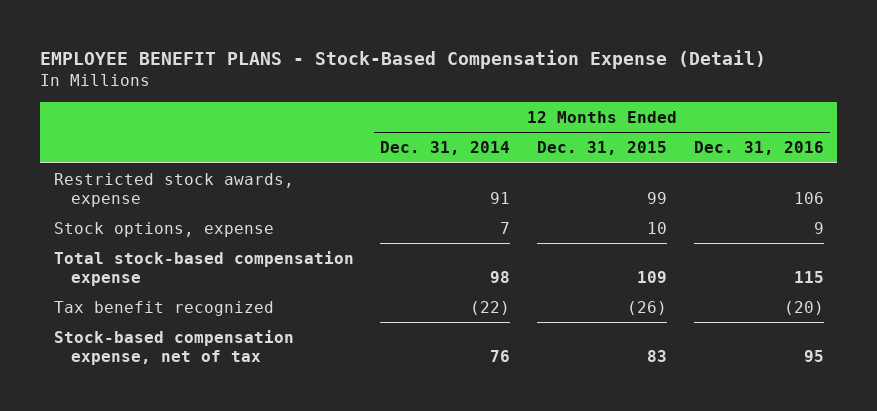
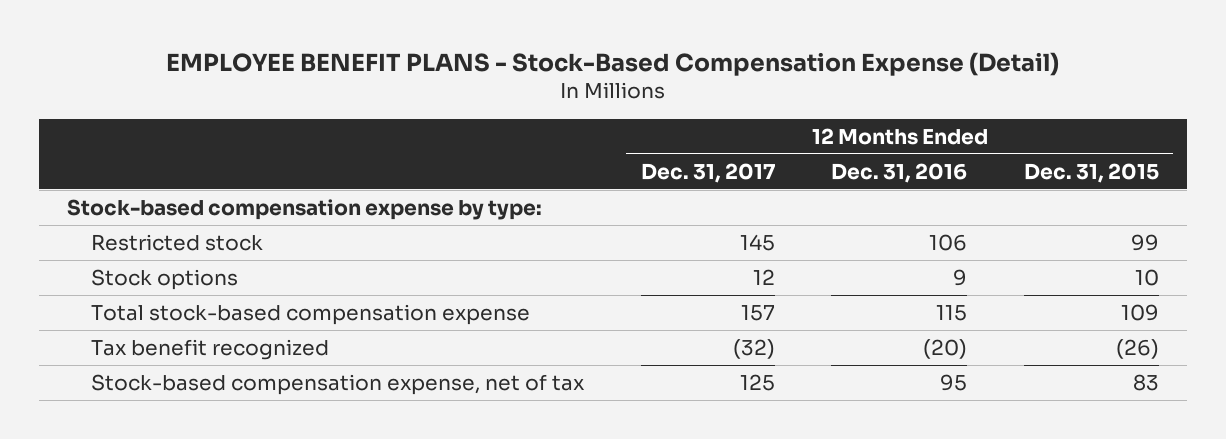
[380,141,511,156] Dec. 31, 2014 -> none
none -> [640,162,775,183] Dec. 31, 2017
none -> [67,198,543,220] Stock-based compensation expense by type:
[53,172,294,208] Restricted stock awards, expense -> [91,233,264,251] Restricted stock
[53,221,274,237] Stock options, expense -> [91,268,239,290] Stock options

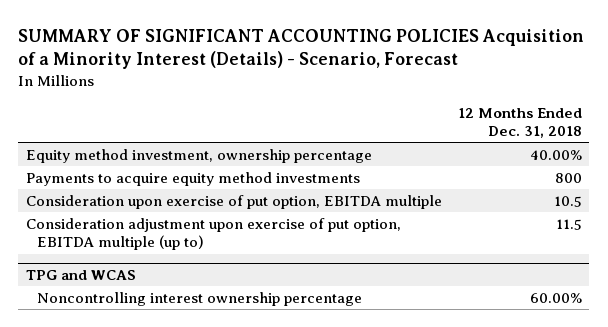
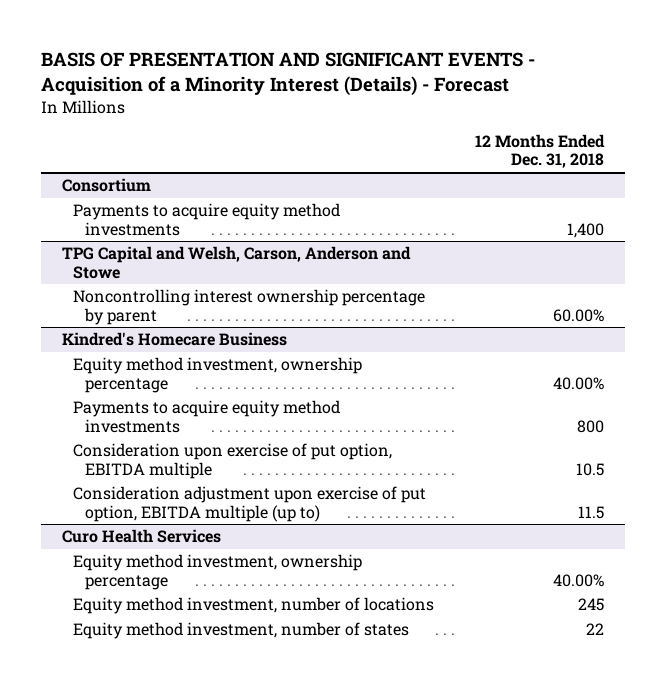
[18,28,585,70] SUMMARY OF SIGNIFICANT ACCOUNTING POLICIES Acquisition of a Minority Interest (Details) - Scenario, Forecast -> [41,52,536,97] BASIS OF PRESENTATION AND SIGNIFICANT EVENTS - Acquisition of a Minority Interest (Details) - Forecast
none -> [61,178,151,193] Consortium
none -> [73,203,341,236] Payments to acquire equity method investments
none -> [61,246,411,279] TPG Capital and Welsh, Carson, Anderson and Stowe
none -> [73,289,426,325] Noncontrolling interest ownership percentage by parent
none -> [61,332,287,347] Kindred's Homecare Business
[25,270,136,281] TPG and WCAS -> none
[37,291,363,306] Noncontrolling interest ownership percentage -> none
none -> [61,529,221,544] Curo Health Services
none -> [73,554,363,590] Equity method investment, ownership percentage
none -> [73,597,435,615] Equity method investment, number of locations
none -> [73,622,410,640] Equity method investment, number of states

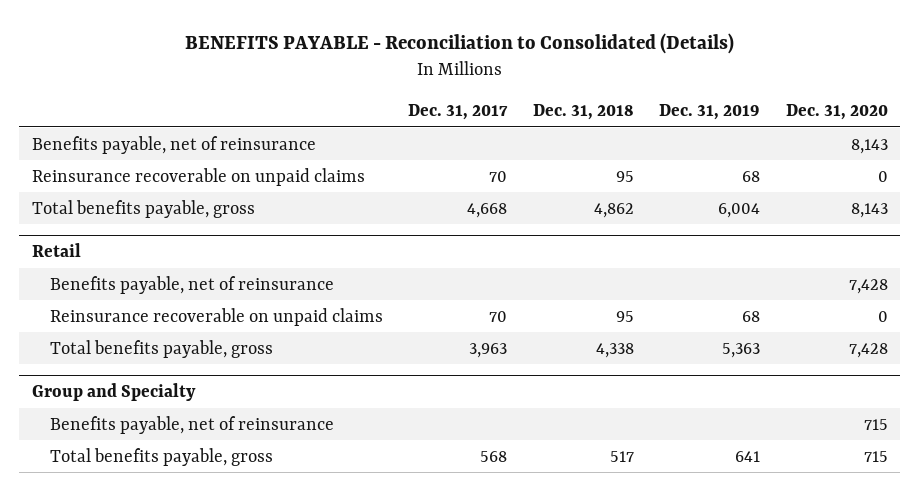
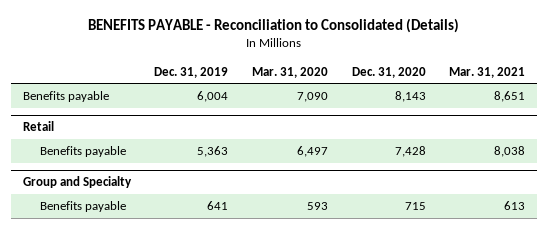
[408,104,509,121] Dec. 31, 2017 -> none
[532,104,634,121] Dec. 31, 2018 -> none
none -> [252,66,329,78] Mar. 31, 2020
none -> [449,66,526,78] Mar. 31, 2021
[31,135,316,154] Benefits payable, net of reinsurance -> none
[31,167,365,186] Reinsurance recoverable on unpaid claims -> none
[31,199,255,218] Total benefits payable, gross -> [22,90,109,102] Benefits payable
[49,275,334,294] Benefits payable, net of reinsurance -> none
[49,307,383,326] Reinsurance recoverable on unpaid claims -> none
[49,339,273,358] Total benefits payable, gross -> [39,145,126,157] Benefits payable
[49,415,334,434] Benefits payable, net of reinsurance -> none
[49,447,273,466] Total benefits payable, gross -> [39,200,126,212] Benefits payable

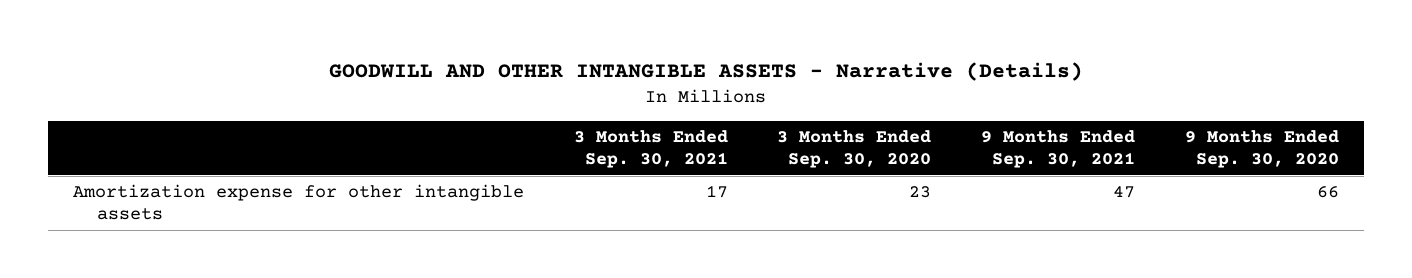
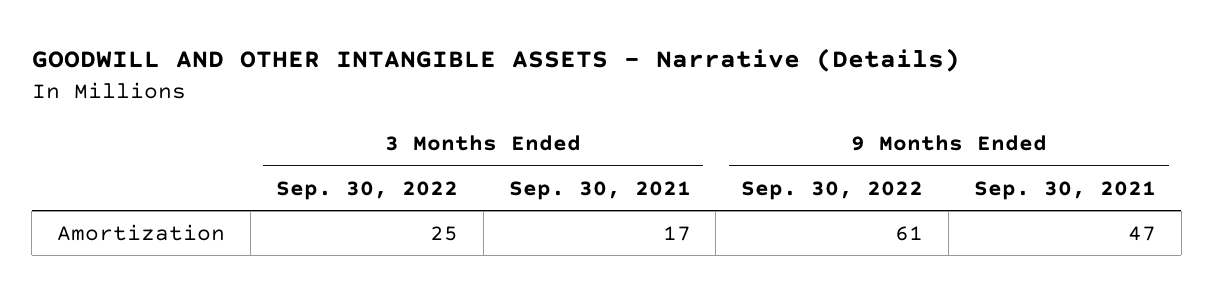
[777,130,932,169] 3 Months Ended Sep. 30, 2020 -> none
[1184,130,1339,169] 9 Months Ended Sep. 30, 2020 -> none
none -> [275,180,458,200] Sep. 30, 2022
none -> [741,180,924,200] Sep. 30, 2022
[72,184,524,221] Amortization expense for other intangible assets -> [57,223,226,241] Amortization

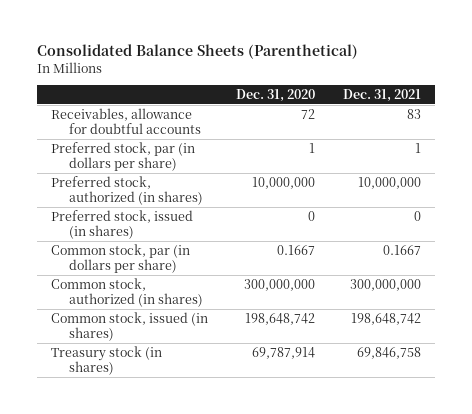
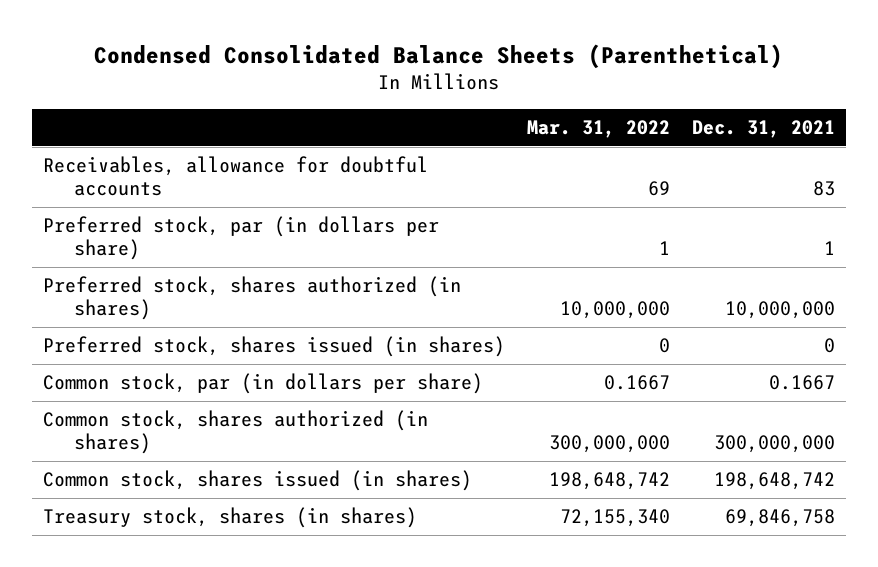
[36,44,358,60] Consolidated Balance Sheets (Parenthetical) -> [93,43,783,69] Condensed Consolidated Balance Sheets (Parenthetical)
[236,89,316,103] Dec. 31, 2020 -> none
none -> [526,120,670,139] Mar. 31, 2022
[50,175,203,206] Preferred stock, authorized (in shares) -> [42,276,461,321] Preferred stock, shares authorized (in shares)
[50,209,193,240] Preferred stock, issued (in shares) -> [42,336,505,358] Preferred stock, shares issued (in shares)
[50,277,203,308] Common stock, authorized (in shares) -> [42,410,428,455] Common stock, shares authorized (in shares)
[50,311,208,342] Common stock, issued (in shares) -> [42,470,472,492] Common stock, shares issued (in shares)
[50,345,162,376] Treasury stock (in shares) -> [42,507,417,529] Treasury stock, shares (in shares)

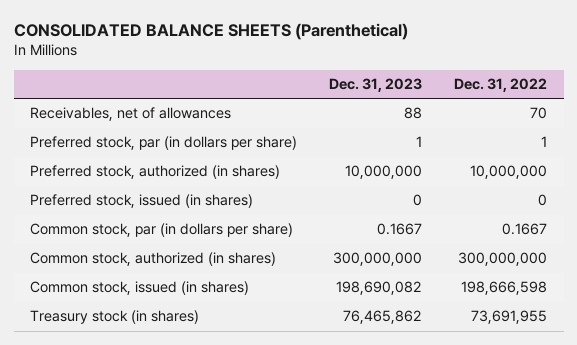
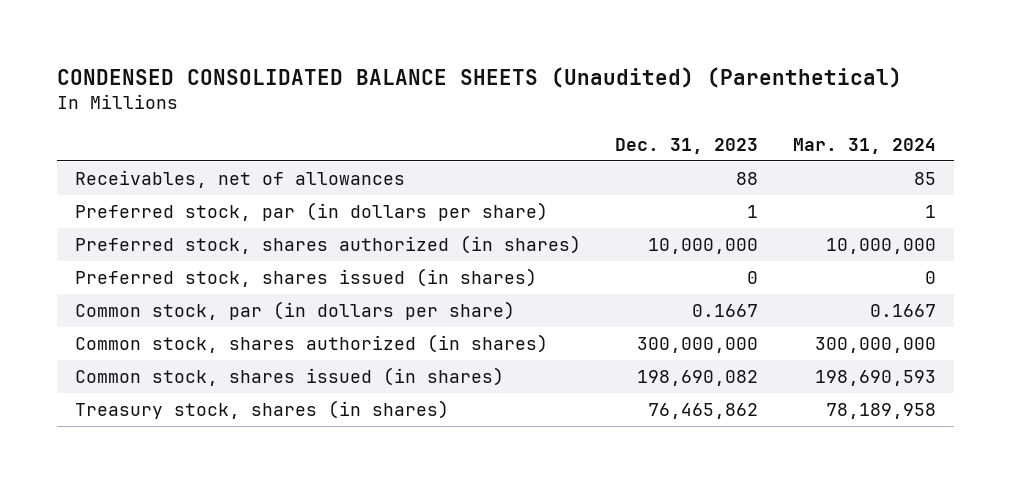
[13,23,408,41] CONSOLIDATED BALANCE SHEETS (Parenthetical) -> [57,67,903,89] CONDENSED CONSOLIDATED BALANCE SHEETS (Unaudited) (Parenthetical)
[454,77,548,92] Dec. 31, 2022 -> none
none -> [793,137,937,154] Mar. 31, 2024
[30,165,281,180] Preferred stock, authorized (in shares) -> [74,235,581,255] Preferred stock, shares authorized (in shares)
[30,194,254,209] Preferred stock, issued (in shares) -> [74,268,537,288] Preferred stock, shares issued (in shares)
[30,252,277,267] Common stock, authorized (in shares) -> [74,334,548,354] Common stock, shares authorized (in shares)
[30,281,250,296] Common stock, issued (in shares) -> [74,367,504,387] Common stock, shares issued (in shares)
[30,310,200,325] Treasury stock (in shares) -> [74,400,449,420] Treasury stock, shares (in shares)

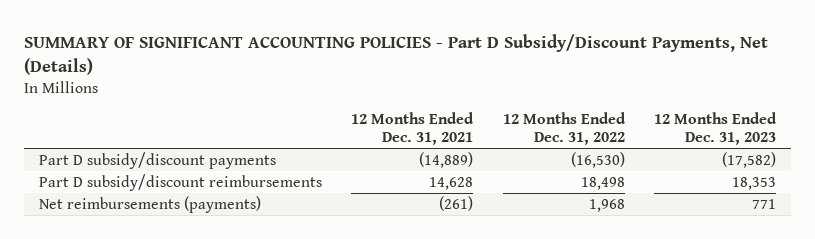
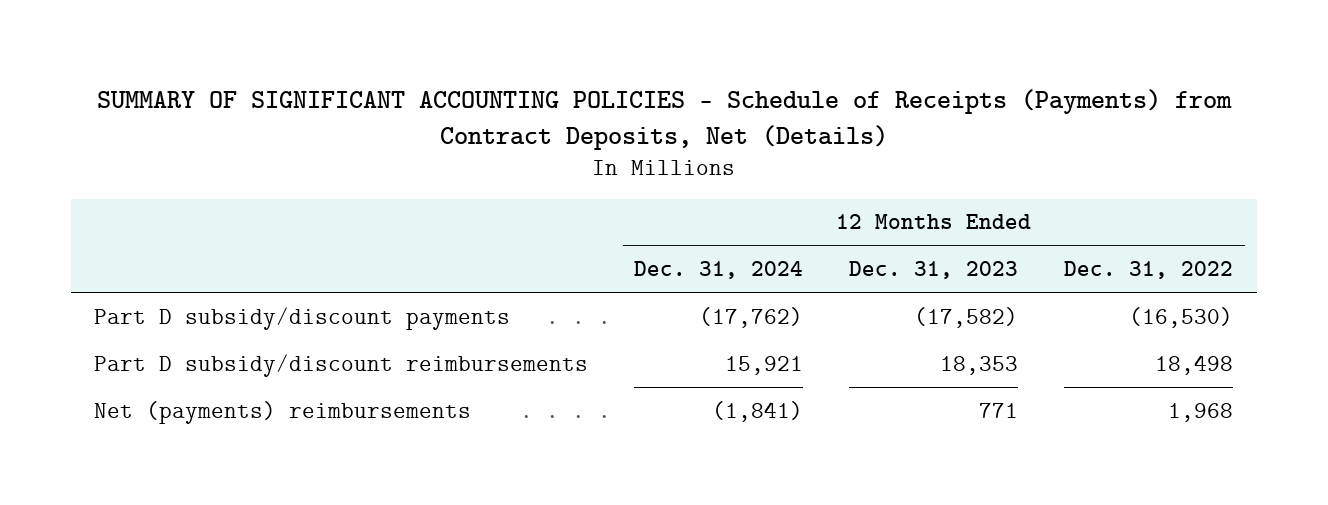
[24,34,769,76] SUMMARY OF SIGNIFICANT ACCOUNTING POLICIES - Part D Subsidy/Discount Payments, Net (Details) -> [96,88,1232,150] SUMMARY OF SIGNIFICANT ACCOUNTING POLICIES - Schedule of Receipts (Payments) from Contract Deposits, Net (Details)
[351,112,475,146] 12 Months Ended Dec. 31, 2021 -> none
none -> [634,261,804,280] Dec. 31, 2024
[38,195,261,213] Net reimbursements (payments) -> [94,400,472,424] Net (payments) reimbursements

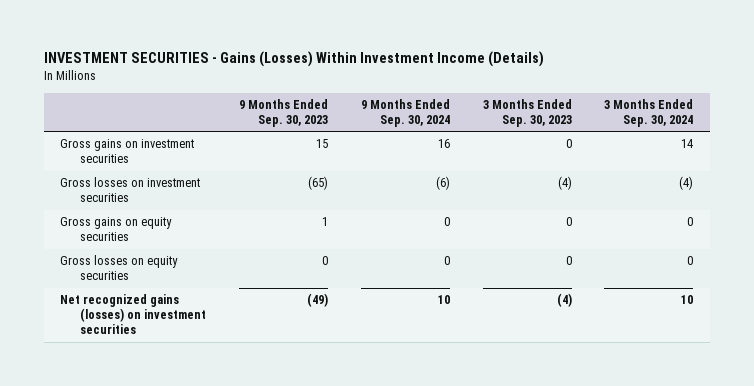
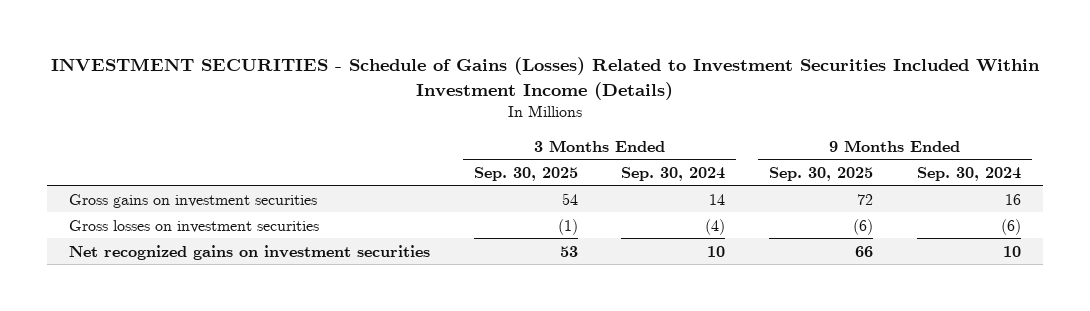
[43,51,544,68] INVESTMENT SECURITIES - Gains (Losses) Within Investment Income (Details) -> [50,57,1040,100] INVESTMENT SECURITIES - Schedule of Gains (Losses) Related to Investment Securities Included Within Investment Income (Details)
[238,99,328,127] 9 Months Ended Sep. 30, 2023 -> none
[482,99,572,127] 3 Months Ended Sep. 30, 2023 -> none
none -> [473,166,578,181] Sep. 30, 2025
none -> [769,166,874,181] Sep. 30, 2025
[60,217,173,242] Gross gains on equity securities -> none
[60,255,179,281] Gross losses on equity securities -> none
[60,294,206,335] Net recognized gains (losses) on investment securities -> [68,244,430,260] Net recognized gains on investment securities

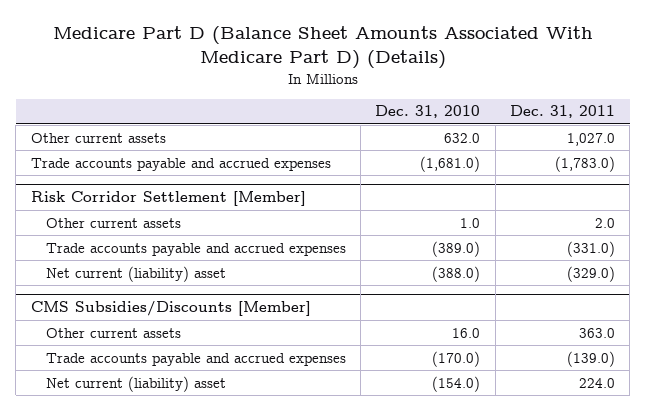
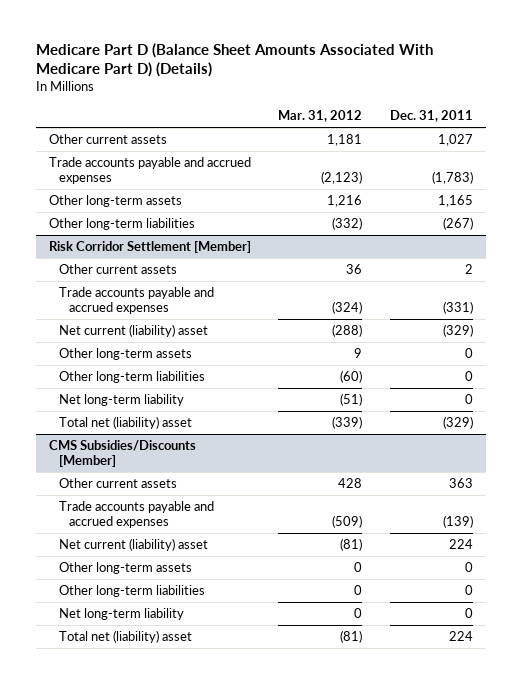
[375,105,481,119] Dec. 31, 2010 -> none
none -> [278,109,363,122] Mar. 31, 2012
[566,132,615,146] 1,027.0 -> [437,134,473,147] 1,027
[554,155,615,172] (1,783.0) -> [431,171,473,185] (1,783)
none -> [49,195,183,208] Other long-term assets
none -> [49,218,196,231] Other long-term liabilities
[594,217,615,228] 2.0 -> [464,264,473,275] 2
[566,240,615,257] (331.0) -> [442,301,473,315] (331)
[566,265,615,282] (329.0) -> [442,324,473,338] (329)
none -> [59,348,193,361] Other long-term assets
none -> [59,371,206,384] Other long-term liabilities
none -> [59,394,185,407] Net long-term liability
none -> [59,416,193,430] Total net (liability) asset
[578,327,615,338] 363.0 -> [448,478,473,489] 363
[566,350,615,367] (139.0) -> [442,515,473,529] (139)
[578,377,615,388] 224.0 -> [448,539,473,550] 224
none -> [59,562,193,575] Other long-term assets
none -> [59,585,206,598] Other long-term liabilities
none -> [59,608,185,621] Net long-term liability
none -> [59,630,193,644] Total net (liability) asset

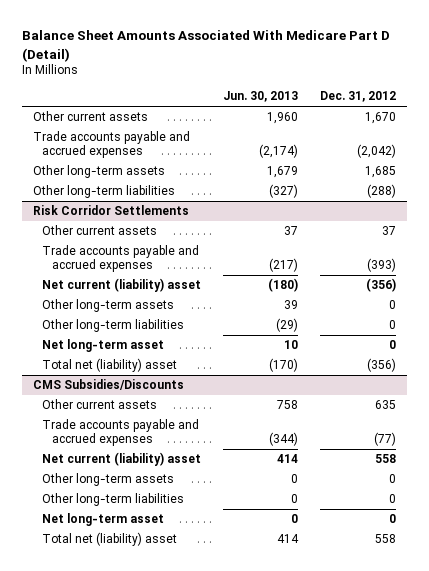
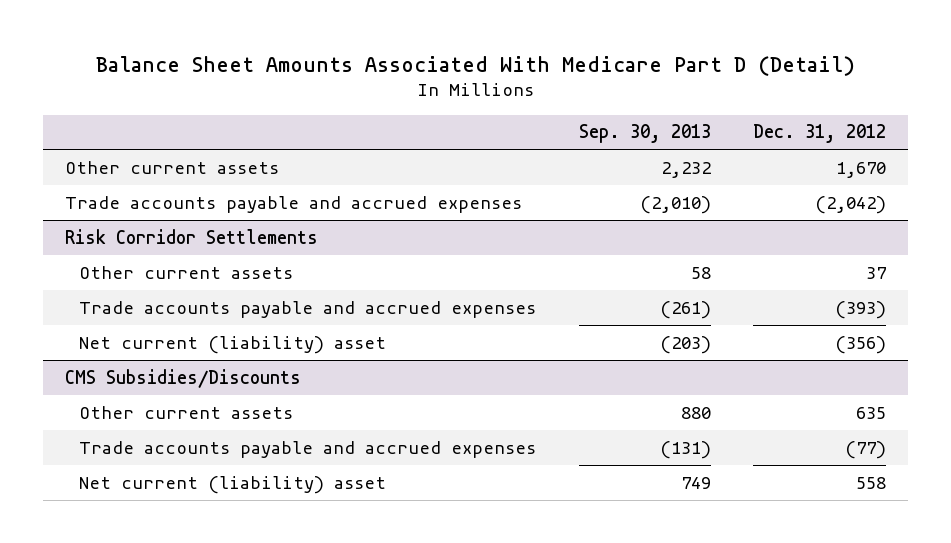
[223,91,299,103] Jun. 30, 2013 -> none
none -> [578,124,711,144] Sep. 30, 2013
[32,165,165,179] Other long-term assets -> none
[32,185,175,199] Other long-term liabilities -> none
[42,299,175,313] Other long-term assets -> none
[42,319,185,333] Other long-term liabilities -> none
[42,339,165,353] Net long-term asset -> none
[42,358,178,373] Total net (liability) asset -> none
[42,473,175,487] Other long-term assets -> none
[42,493,185,507] Other long-term liabilities -> none
[42,513,165,527] Net long-term asset -> none
[42,532,178,547] Total net (liability) asset -> none

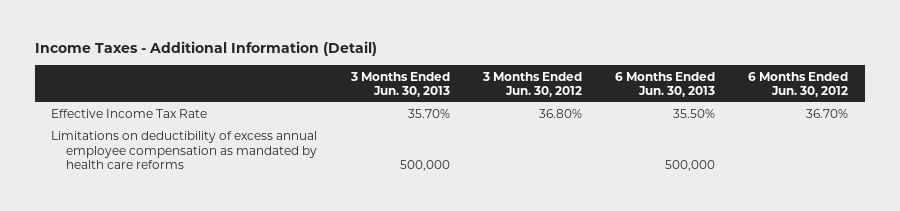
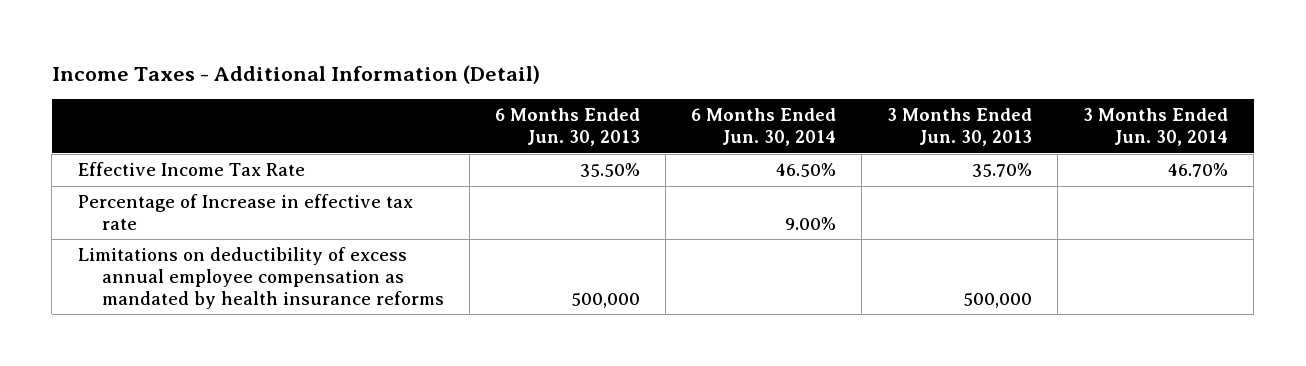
[481,71,582,98] 3 Months Ended Jun. 30, 2012 -> none
[748,71,849,98] 6 Months Ended Jun. 30, 2012 -> none
none -> [691,108,837,147] 6 Months Ended Jun. 30, 2014
none -> [1083,108,1229,147] 3 Months Ended Jun. 30, 2014
none -> [77,194,413,230] Percentage of Increase in effective tax rate
[51,131,318,169] Limitations on deductibility of excess annual employee compensation as mandated by health care reforms -> [77,247,444,309] Limitations on deductibility of excess annual employee compensation as mandated by health insurance reforms

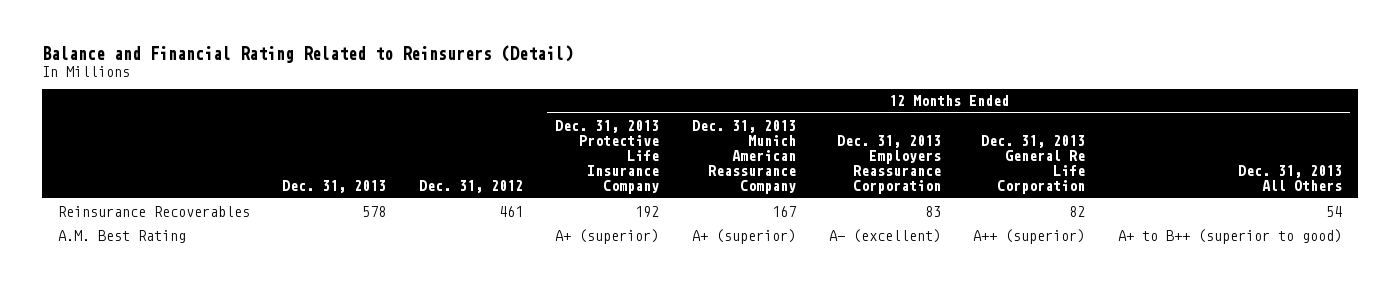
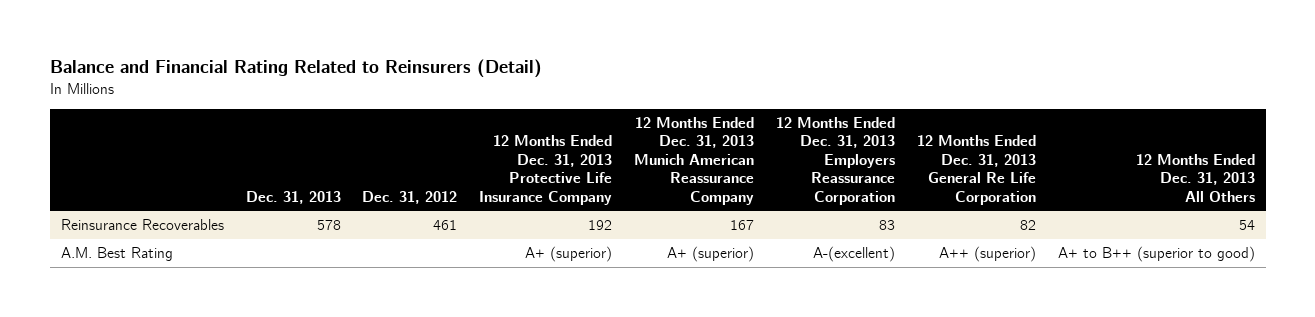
[828,228,941,243] A- (excellent) -> [812,246,895,263] A-(excellent)

